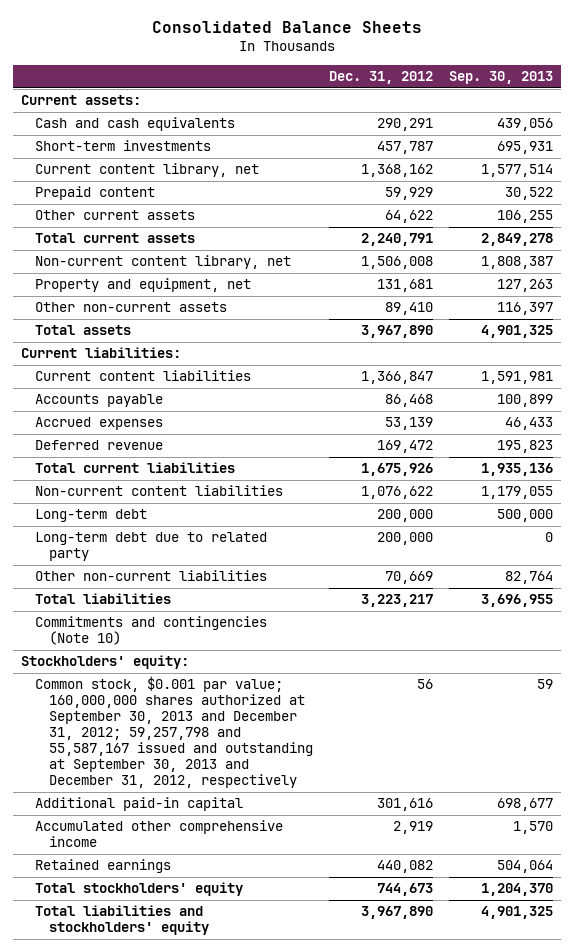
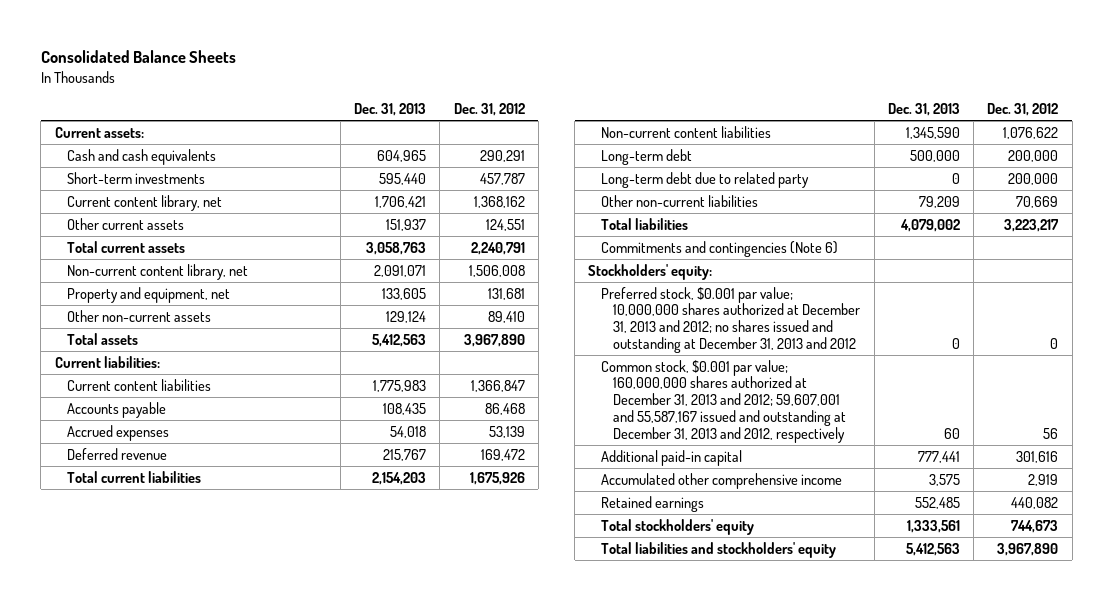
[449,71,554,85] Sep. 30, 2013 -> none
none -> [354,102,427,116] Dec. 31, 2013
[35,186,156,201] Prepaid content -> none
[385,210,434,224] 64,622 -> [485,218,525,231] 124,551
[35,616,268,646] Commitments and contingencies (Note 10) -> [600,240,838,257] Commitments and contingencies (Note 6)
none -> [600,286,861,354] Preferred stock, $0.001 par value; 10,000,000 shares authorized at December 31, 2013 and 2012; no shares issued and outstanding at December 31, 2013 and 2012
[35,676,314,789] Common stock, $0.001 par value; 160,000,000 shares authorized at September 30, 2013 and December 31, 2012; 59,257,798 and 55,587,167 issued and outstanding at September 30, 2013 and December 31, 2012, respectively -> [600,359,847,444] Common stock, $0.001 par value; 160,000,000 shares authorized at December 31, 2013 and 2012; 59,607,001 and 55,587,167 issued and outstanding at December 31, 2013 and 2012, respectively

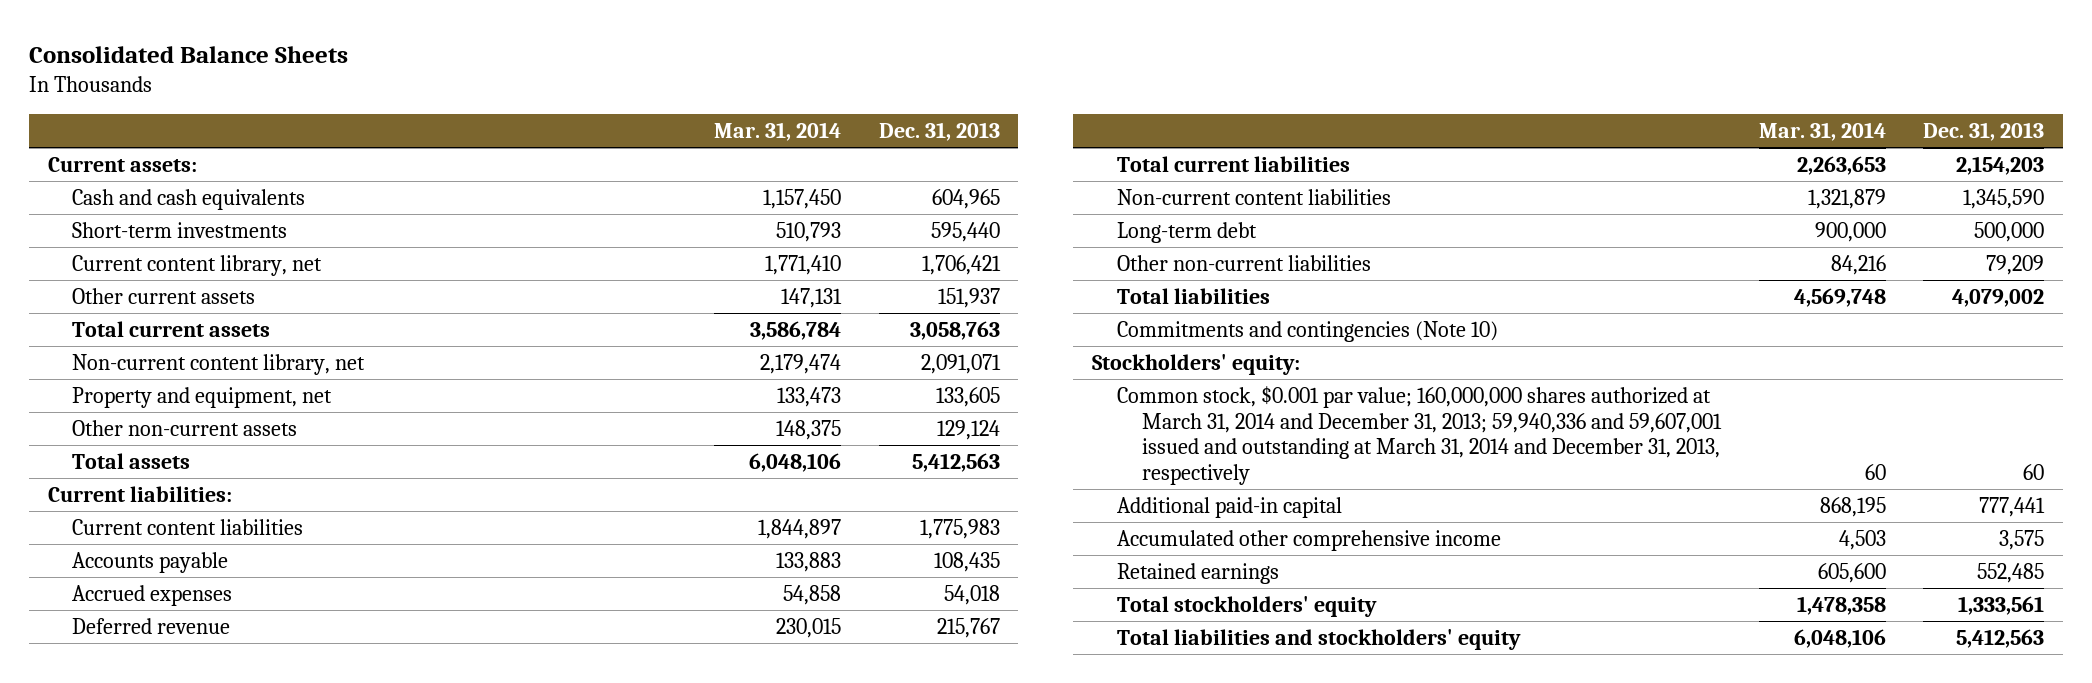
[453,102,525,116] Dec. 31, 2012 -> none
none -> [714,122,842,142] Mar. 31, 2014
[600,171,809,188] Long-term debt due to related party -> none
[600,240,838,257] Commitments and contingencies (Note 6) -> [1116,320,1498,342] Commitments and contingencies (Note 10)
[600,286,861,354] Preferred stock, $0.001 par value; 10,000,000 shares authorized at December 31, 2013 and 2012; no shares issued and outstanding at December 31, 2013 and 2012 -> none
[600,359,847,444] Common stock, $0.001 par value; 160,000,000 shares authorized at December 31, 2013 and 2012; 59,607,001 and 55,587,167 issued and outstanding at December 31, 2013 and 2012, respectively -> [1116,385,1722,485] Common stock, $0.001 par value; 160,000,000 shares authorized at March 31, 2014 and December 31, 2013; 59,940,336 and 59,607,001 issued and outstanding at March 31, 2014 and December 31, 2013, respectively

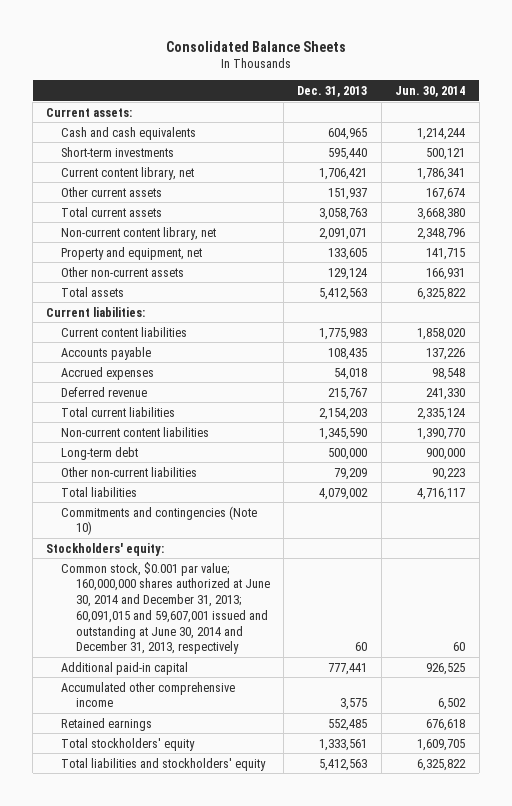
[714,122,842,142] Mar. 31, 2014 -> none
none -> [395,86,466,98] Jun. 30, 2014
[1116,385,1722,485] Common stock, $0.001 par value; 160,000,000 shares authorized at March 31, 2014 and December 31, 2013; 59,940,336 and 59,607,001 issued and outstanding at March 31, 2014 and December 31, 2013, respectively -> [61,561,270,655] Common stock, $0.001 par value; 160,000,000 shares authorized at June 30, 2014 and December 31, 2013; 60,091,015 and 59,607,001 issued and outstanding at June 30, 2014 and December 31, 2013, respectively

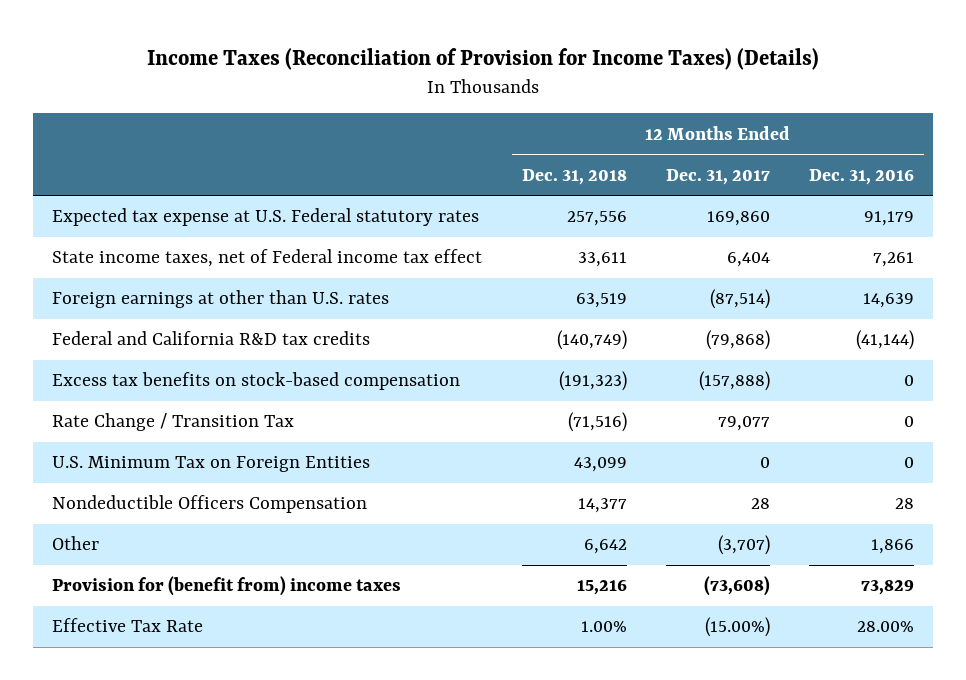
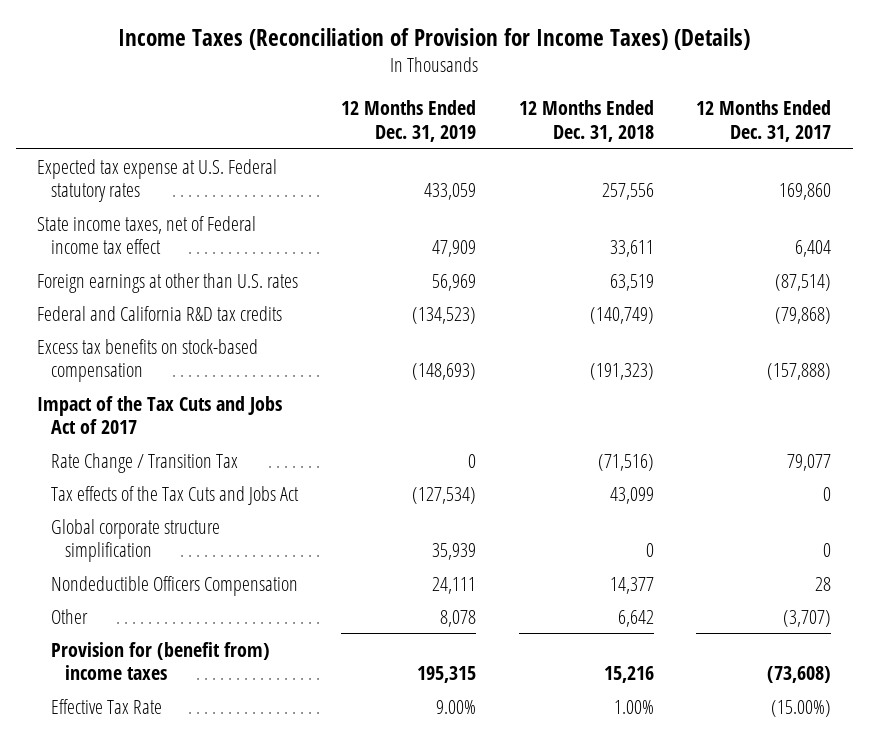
[808,168,914,185] Dec. 31, 2016 -> none
none -> [340,99,476,142] 12 Months Ended Dec. 31, 2019
none -> [37,395,283,435] Impact of the Tax Cuts and Jobs Act of 2017
[52,456,371,473] U.S. Minimum Tax on Foreign Entities -> [50,485,299,505] Tax effects of the Tax Cuts and Jobs Act
none -> [50,518,220,563] Global corporate structure simplification

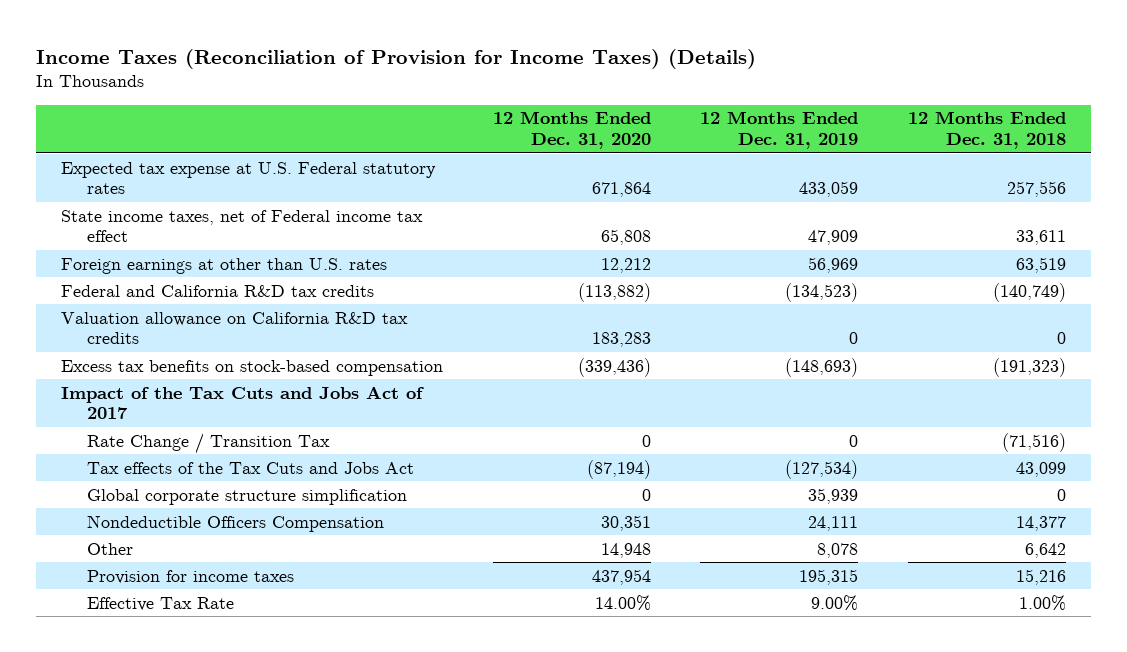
[696,99,832,142] 12 Months Ended Dec. 31, 2017 -> none
none -> [492,111,651,150] 12 Months Ended Dec. 31, 2020
none -> [61,311,409,345] Valuation allowance on California R&D tax credits
[50,641,270,681] Provision for (benefit from) income taxes -> [87,569,295,584] Provision for income taxes

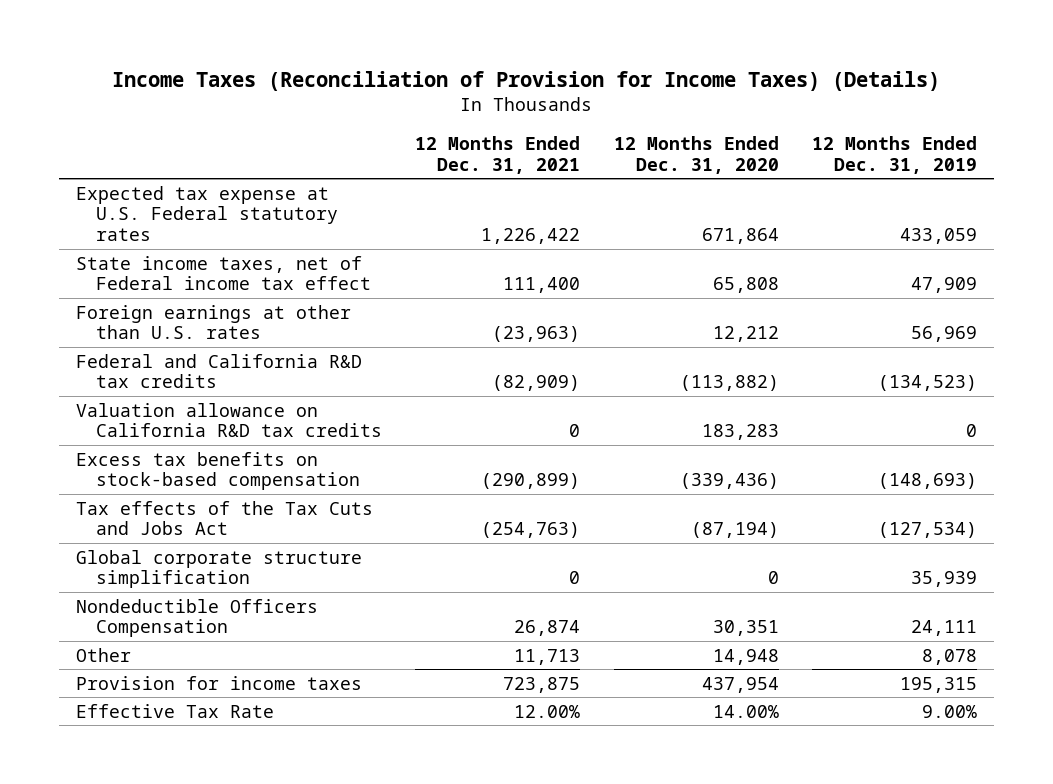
[907,111,1066,150] 12 Months Ended Dec. 31, 2018 -> none
none -> [415,135,581,174] 12 Months Ended Dec. 31, 2021
[61,385,425,420] Impact of the Tax Cuts and Jobs Act of 2017 -> none
[87,432,331,454] Rate Change / Transition Tax -> none

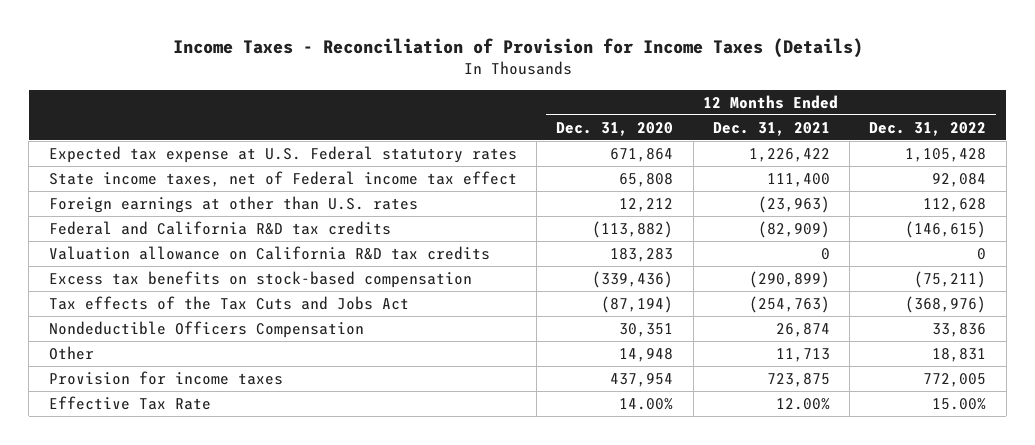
[112,70,941,91] Income Taxes (Reconciliation of Provision for Income Taxes) (Details) -> [172,38,863,59] Income Taxes - Reconciliation of Provision for Income Taxes (Details)
[812,135,978,174] 12 Months Ended Dec. 31, 2019 -> none
none -> [869,121,987,136] Dec. 31, 2022
[75,549,362,589] Global corporate structure simplification -> none

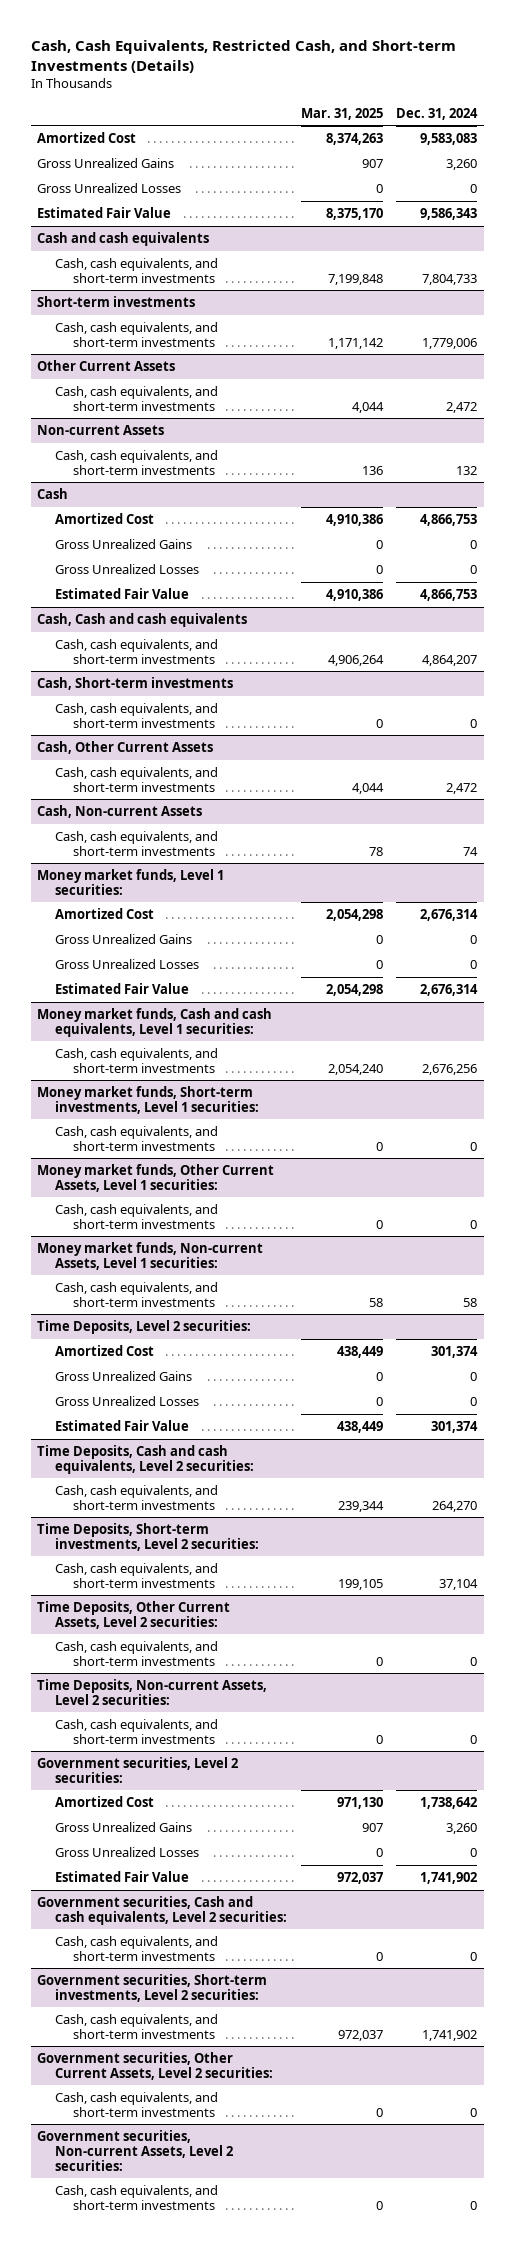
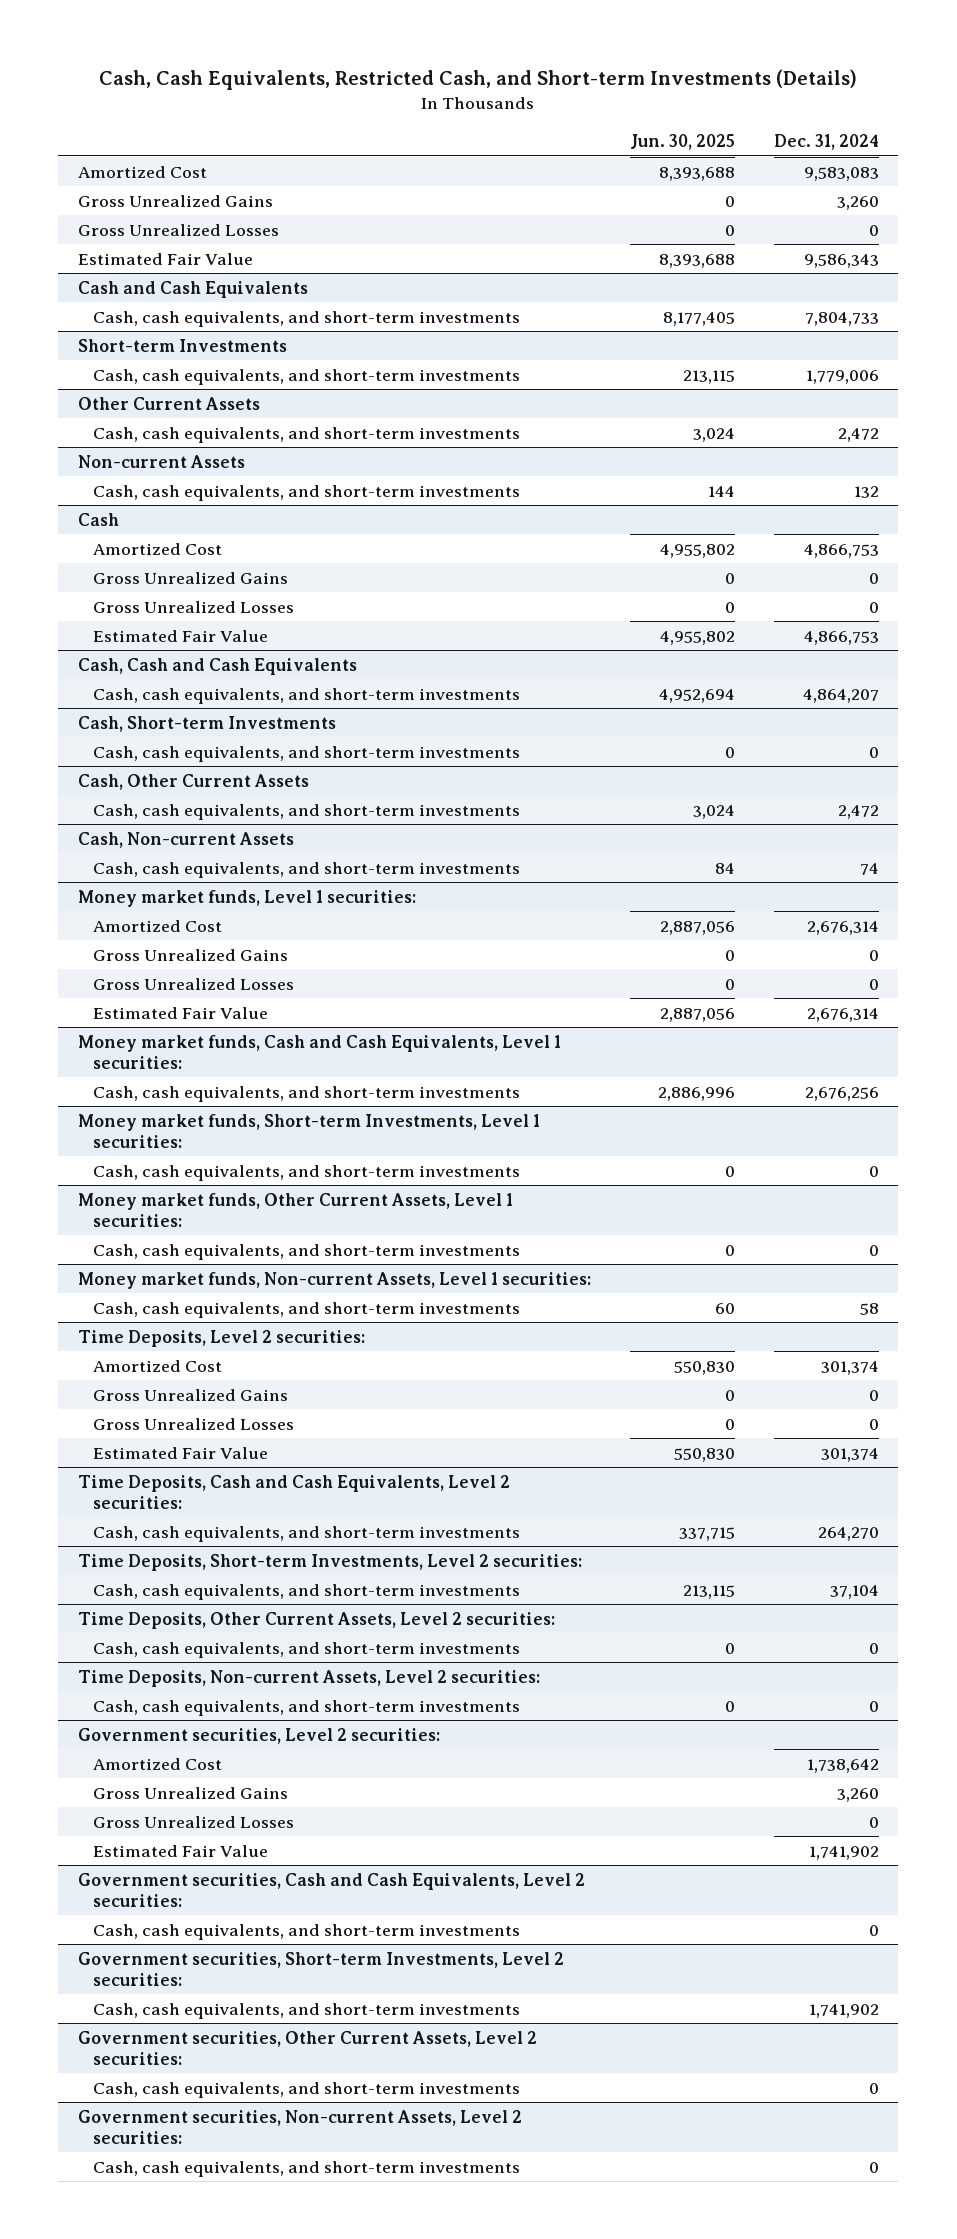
[300,107,383,120] Mar. 31, 2025 -> none
none -> [629,134,735,151] Jun. 30, 2025
[37,231,210,246] Cash and cash equivalents -> [77,280,308,298] Cash and Cash Equivalents
[37,295,196,307] Short-term investments -> [77,338,287,352] Short-term Investments
[37,612,248,627] Cash, Cash and cash equivalents -> [77,657,357,675] Cash, Cash and Cash Equivalents
[37,676,234,690] Cash, Short-term investments -> [77,715,336,732] Cash, Short-term Investments
[37,1007,273,1037] Money market funds, Cash and cash equivalents, Level 1 securities: -> [77,1034,561,1069] Money market funds, Cash and Cash Equivalents, Level 1 securities:
[37,1085,260,1114] Money market funds, Short-term investments, Level 1 securities: -> [77,1113,540,1148] Money market funds, Short-term Investments, Level 1 securities:
[37,1444,255,1474] Time Deposits, Cash and cash equivalents, Level 2 securities: -> [77,1474,510,1509] Time Deposits, Cash and Cash Equivalents, Level 2 securities:
[37,1522,260,1551] Time Deposits, Short-term investments, Level 2 securities: -> [77,1553,582,1571] Time Deposits, Short-term Investments, Level 2 securities:
[37,1895,288,1925] Government securities, Cash and cash equivalents, Level 2 securities: -> [77,1872,585,1907] Government securities, Cash and Cash Equivalents, Level 2 securities:
[37,1973,268,2002] Government securities, Short-term investments, Level 2 securities: -> [77,1951,564,1986] Government securities, Short-term Investments, Level 2 securities:

